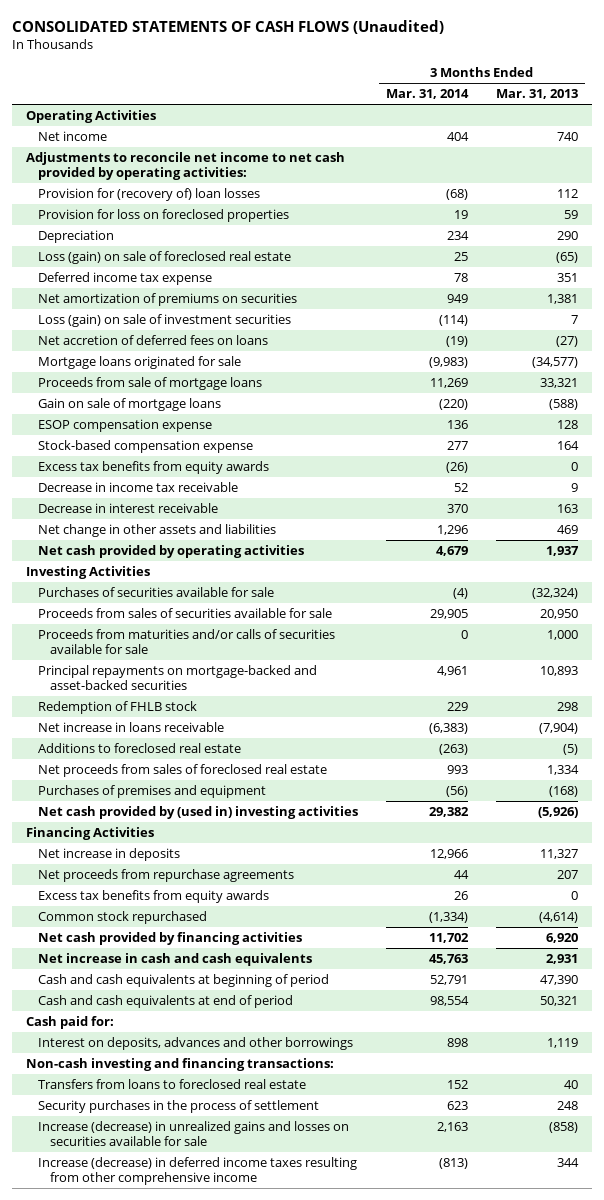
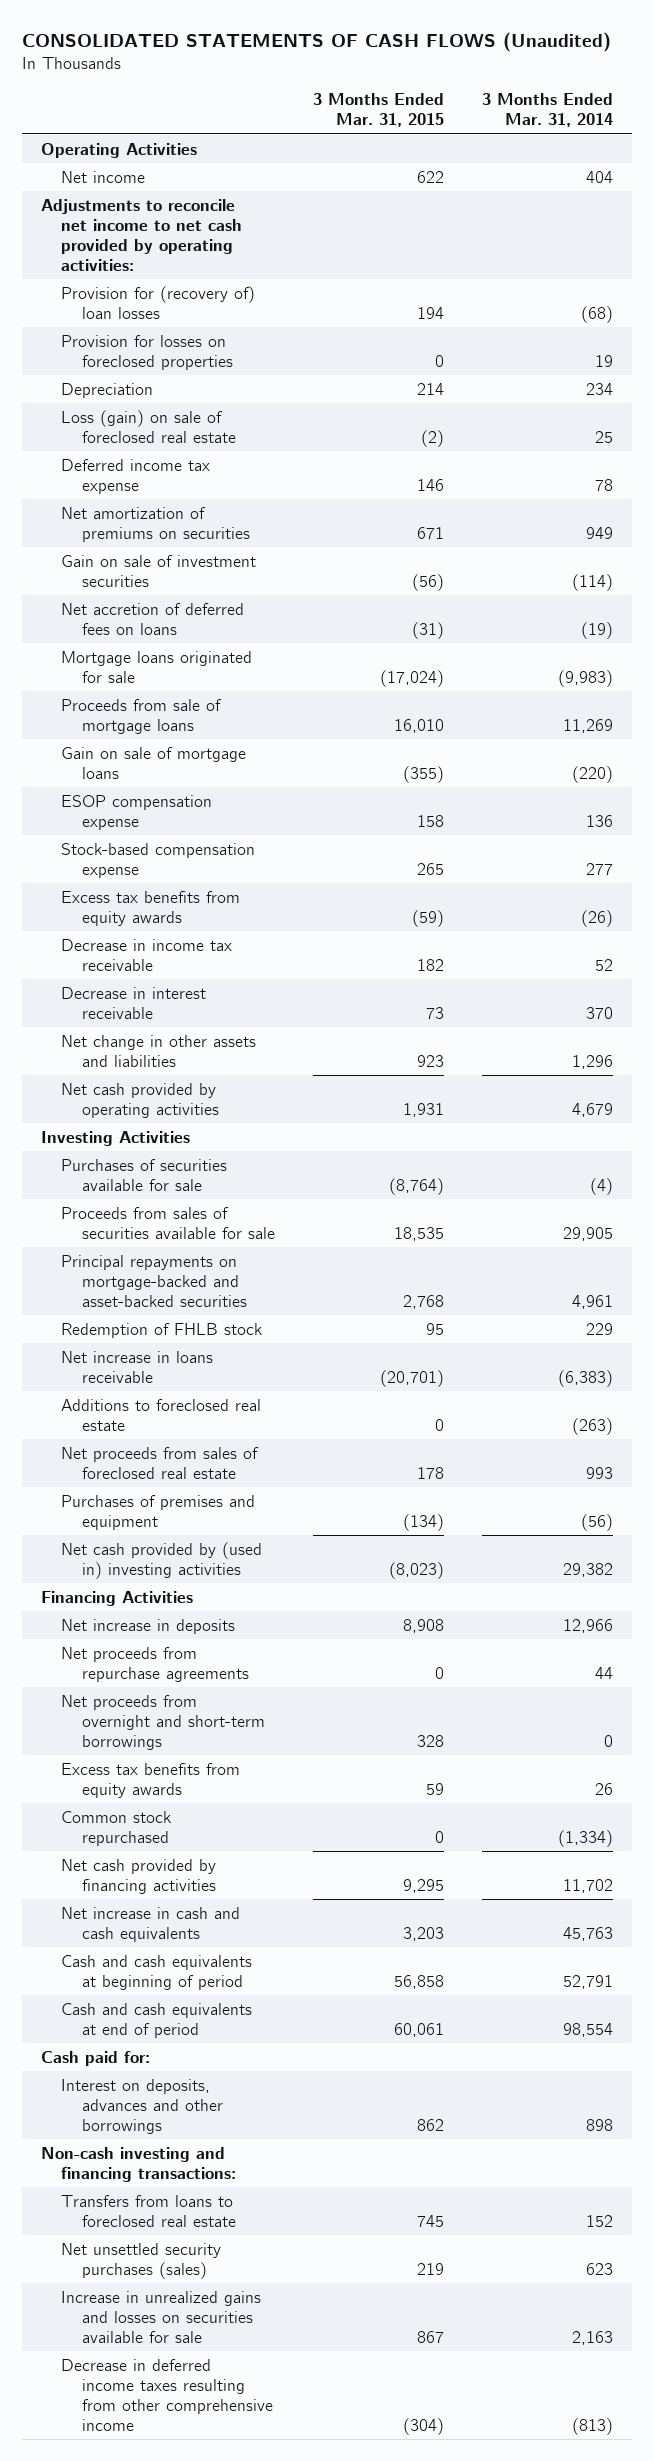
[496,89,579,100] Mar. 31, 2013 -> none
none -> [313,93,445,128] 3 Months Ended Mar. 31, 2015
[37,209,289,223] Provision for loss on foreclosed properties -> [61,334,234,370] Provision for losses on foreclosed properties
[37,314,291,328] Loss (gain) on sale of investment securities -> [61,554,257,587] Gain on sale of investment securities
[37,629,335,655] Proceeds from maturities and/or calls of securities available for sale -> none
none -> [61,1694,266,1750] Net proceeds from overnight and short-term borrowings
[37,1100,319,1114] Security purchases in the process of settlement -> [61,2242,222,2279] Net unsettled security purchases (sales)
[37,1121,349,1147] Increase (decrease) in unrealized gains and losses on securities available for sale -> [61,2290,262,2343] Increase in unrealized gains and losses on securities available for sale
[37,1157,357,1186] Increase (decrease) in deferred income taxes resulting from other comprehensive income -> [61,2358,274,2432] Decrease in deferred income taxes resulting from other comprehensive income

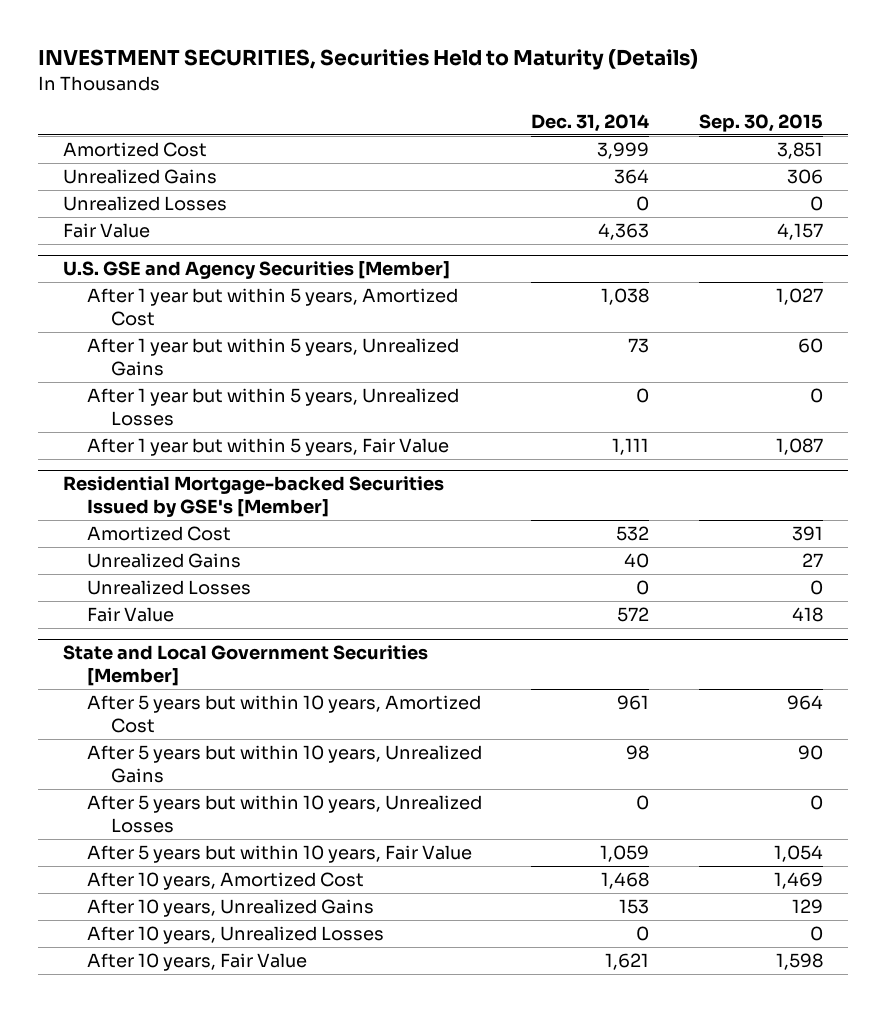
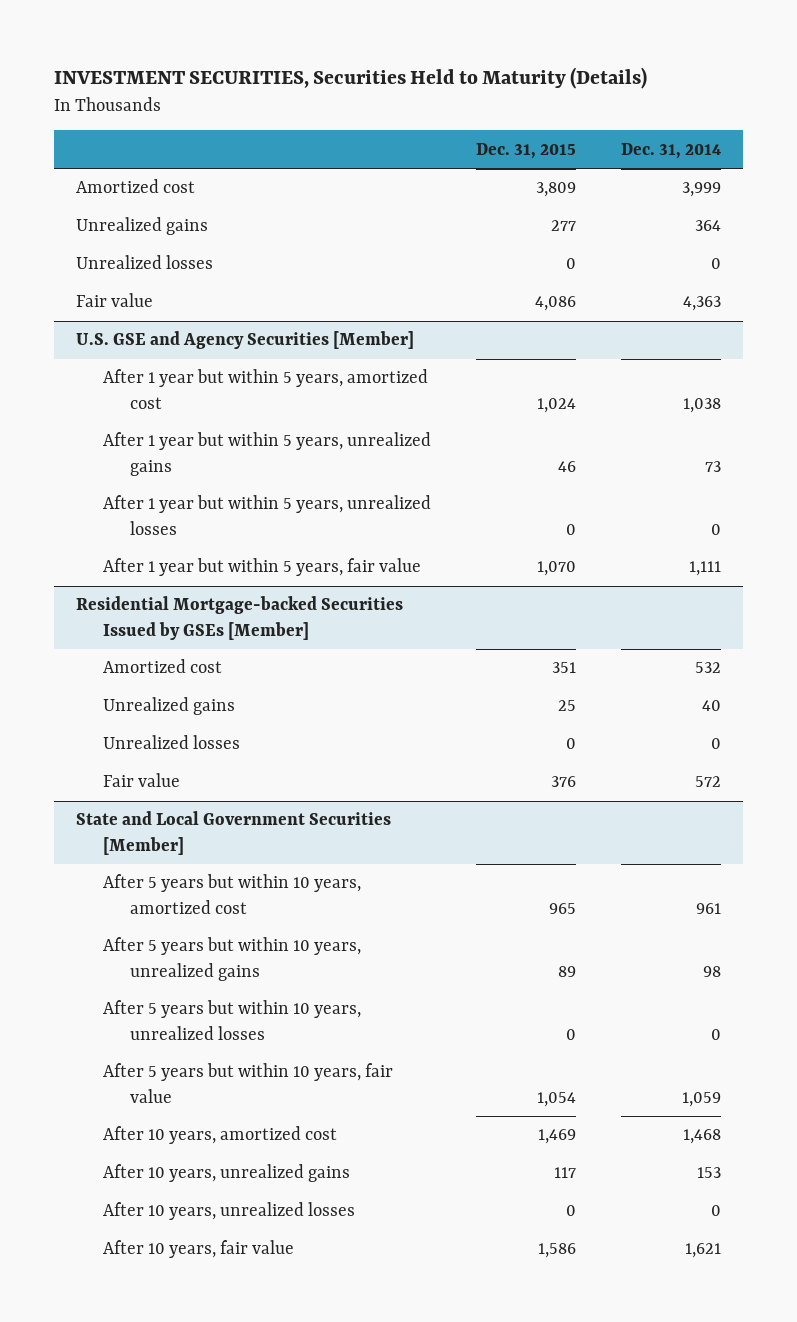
[699,113,824,132] Sep. 30, 2015 -> none
none -> [476,142,577,159] Dec. 31, 2015
[62,142,207,158] Amortized Cost -> [76,179,196,194] Amortized cost
[62,169,217,185] Unrealized Gains -> [76,217,209,236] Unrealized gains
[62,196,227,212] Unrealized Losses -> [76,255,214,270] Unrealized losses
[62,223,150,239] Fair Value -> [76,293,154,308] Fair value
[86,288,458,326] After 1 year but within 5 years, Amortized Cost -> [103,369,429,409] After 1 year but within 5 years, amortized cost
[86,338,459,376] After 1 year but within 5 years, Unrealized Gains -> [103,432,432,476] After 1 year but within 5 years, unrealized gains
[86,388,459,426] After 1 year but within 5 years, Unrealized Losses -> [103,495,432,535] After 1 year but within 5 years, unrealized losses
[86,438,449,457] After 1 year but within 5 years, Fair Value -> [103,558,422,577] After 1 year but within 5 years, fair value
[62,476,444,517] Residential Mortgage-backed Securities Issued by GSE's [Member] -> [76,596,404,640] Residential Mortgage-backed Securities Issued by GSEs [Member]
[86,526,231,542] Amortized Cost -> [103,659,223,674] Amortized cost
[86,553,241,569] Unrealized Gains -> [103,697,236,716] Unrealized gains
[86,580,251,596] Unrealized Losses -> [103,735,241,750] Unrealized losses
[86,607,174,623] Fair Value -> [103,773,181,788] Fair value
[86,695,481,733] After 5 years but within 10 years, Amortized Cost -> [103,874,362,914] After 5 years but within 10 years, amortized cost
[86,745,482,783] After 5 years but within 10 years, Unrealized Gains -> [103,937,362,981] After 5 years but within 10 years, unrealized gains
[86,795,482,833] After 5 years but within 10 years, Unrealized Losses -> [103,1000,362,1040] After 5 years but within 10 years, unrealized losses
[86,845,472,864] After 5 years but within 10 years, Fair Value -> [103,1063,394,1103] After 5 years but within 10 years, fair value
[86,872,364,891] After 10 years, Amortized Cost -> [103,1126,338,1145] After 10 years, amortized cost
[86,899,374,918] After 10 years, Unrealized Gains -> [103,1164,351,1183] After 10 years, unrealized gains
[86,926,384,945] After 10 years, Unrealized Losses -> [103,1202,356,1221] After 10 years, unrealized losses
[86,953,307,972] After 10 years, Fair Value -> [103,1240,295,1259] After 10 years, fair value

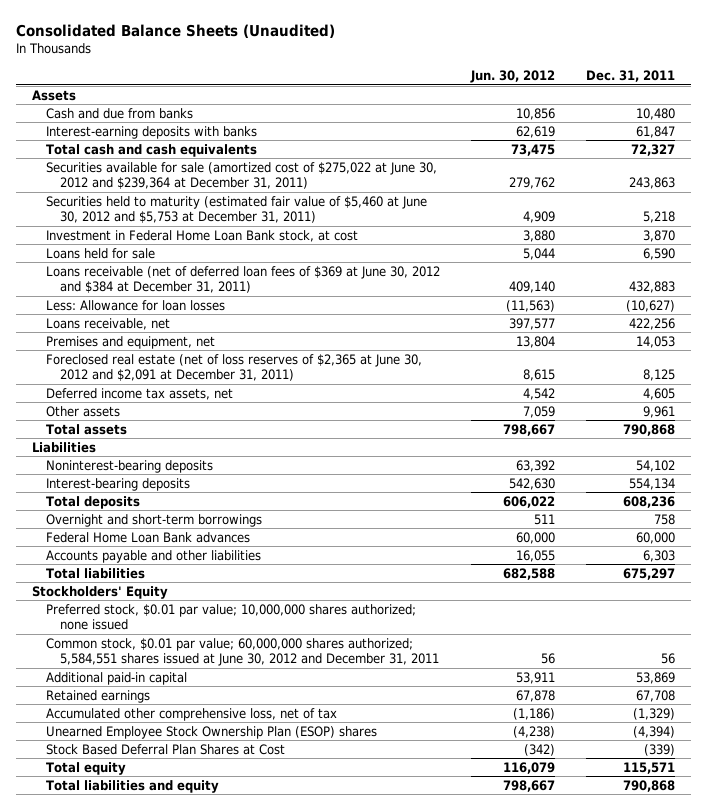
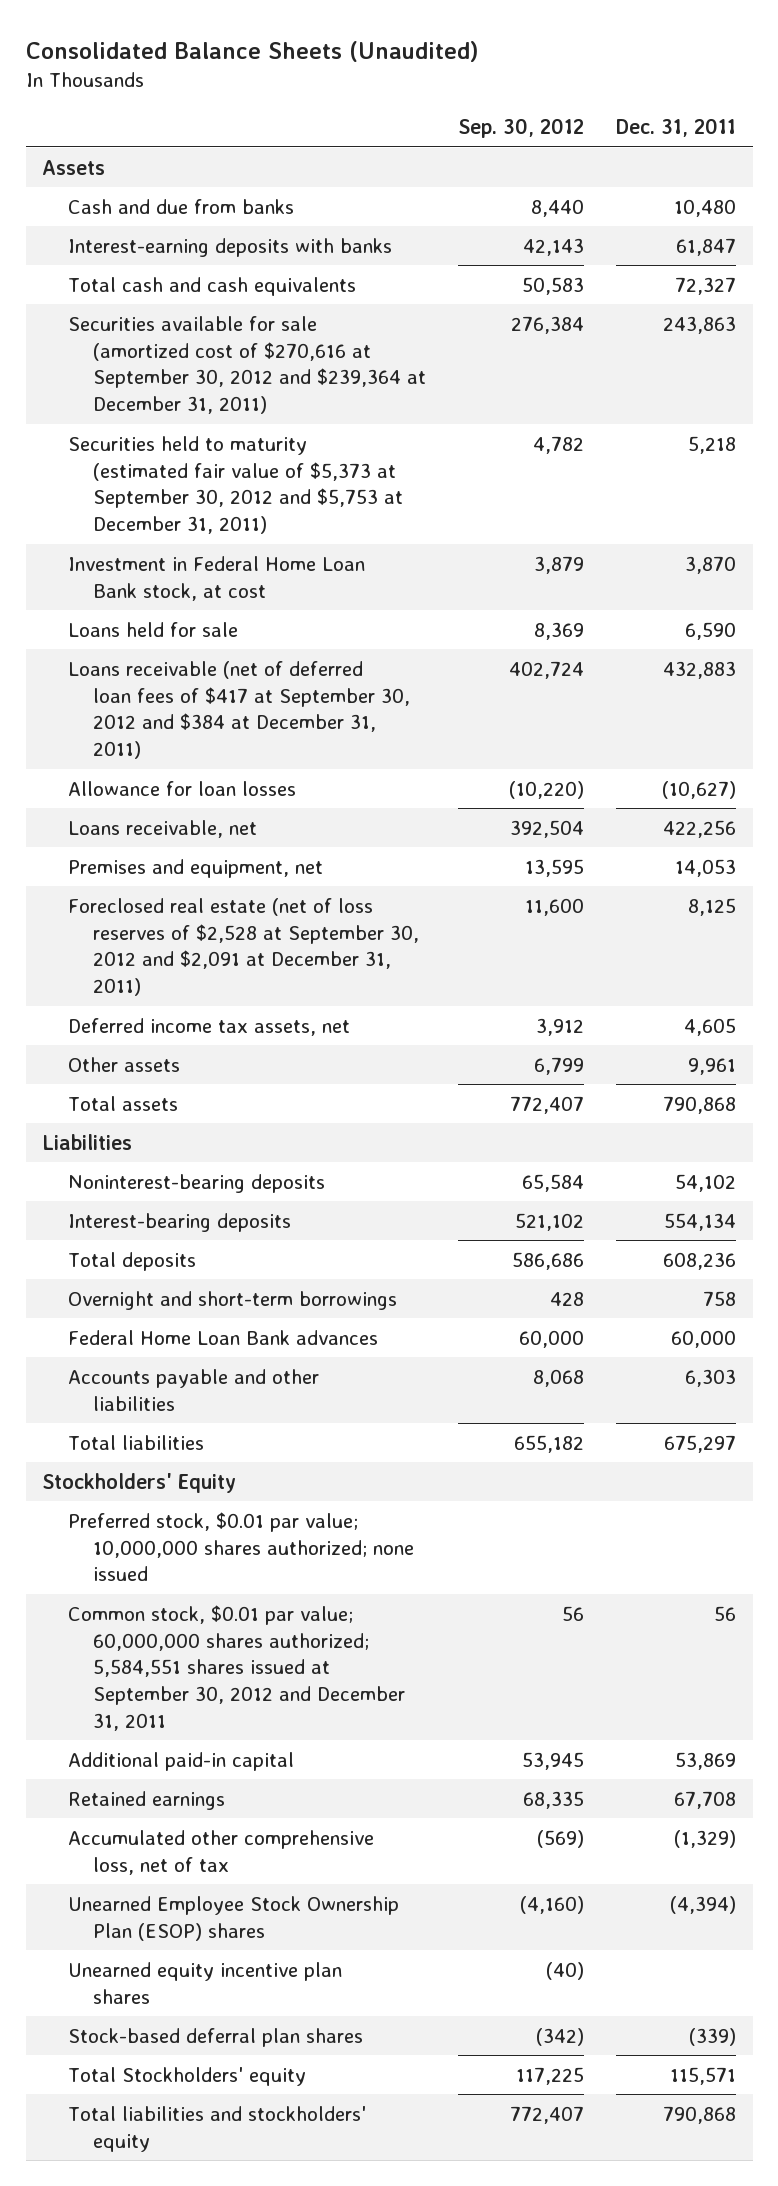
[469,70,555,84] Jun. 30, 2012 -> none
none -> [458,118,585,139] Sep. 30, 2012
[45,161,437,190] Securities available for sale (amortized cost of $275,022 at June 30, 2012 and $239,364 at December 31, 2011) -> [67,315,427,415] Securities available for sale (amortized cost of $270,616 at September 30, 2012 and $239,364 at December 31, 2011)
[45,195,427,224] Securities held to maturity (estimated fair value of $5,460 at June 30, 2012 and $5,753 at December 31, 2011) -> [67,435,404,535] Securities held to maturity (estimated fair value of $5,373 at September 30, 2012 and $5,753 at December 31, 2011)
[45,265,440,294] Loans receivable (net of deferred loan fees of $369 at June 30, 2012 and $384 at December 31, 2011) -> [67,660,411,760] Loans receivable (net of deferred loan fees of $417 at September 30, 2012 and $384 at December 31, 2011)
[45,299,225,311] Less: Allowance for loan losses -> [67,780,296,796] Allowance for loan losses
[45,353,422,382] Foreclosed real estate (net of loss reserves of $2,365 at June 30, 2012 and $2,091 at December 31, 2011) -> [67,897,420,997] Foreclosed real estate (net of loss reserves of $2,528 at September 30, 2012 and $2,091 at December 31, 2011)
[45,637,439,667] Common stock, $0.01 par value; 60,000,000 shares authorized; 5,584,551 shares issued at June 30, 2012 and December 31, 2011 -> [67,1604,406,1732] Common stock, $0.01 par value; 60,000,000 shares authorized; 5,584,551 shares issued at September 30, 2012 and December 31, 2011
none -> [67,1961,342,2004] Unearned equity incentive plan shares
[45,743,285,755] Stock Based Deferral Plan Shares at Cost -> [67,2027,363,2047] Stock-based deferral plan shares
[45,761,126,775] Total equity -> [67,2066,306,2086] Total Stockholders' equity
[45,779,219,793] Total liabilities and equity -> [67,2105,366,2152] Total liabilities and stockholders' equity

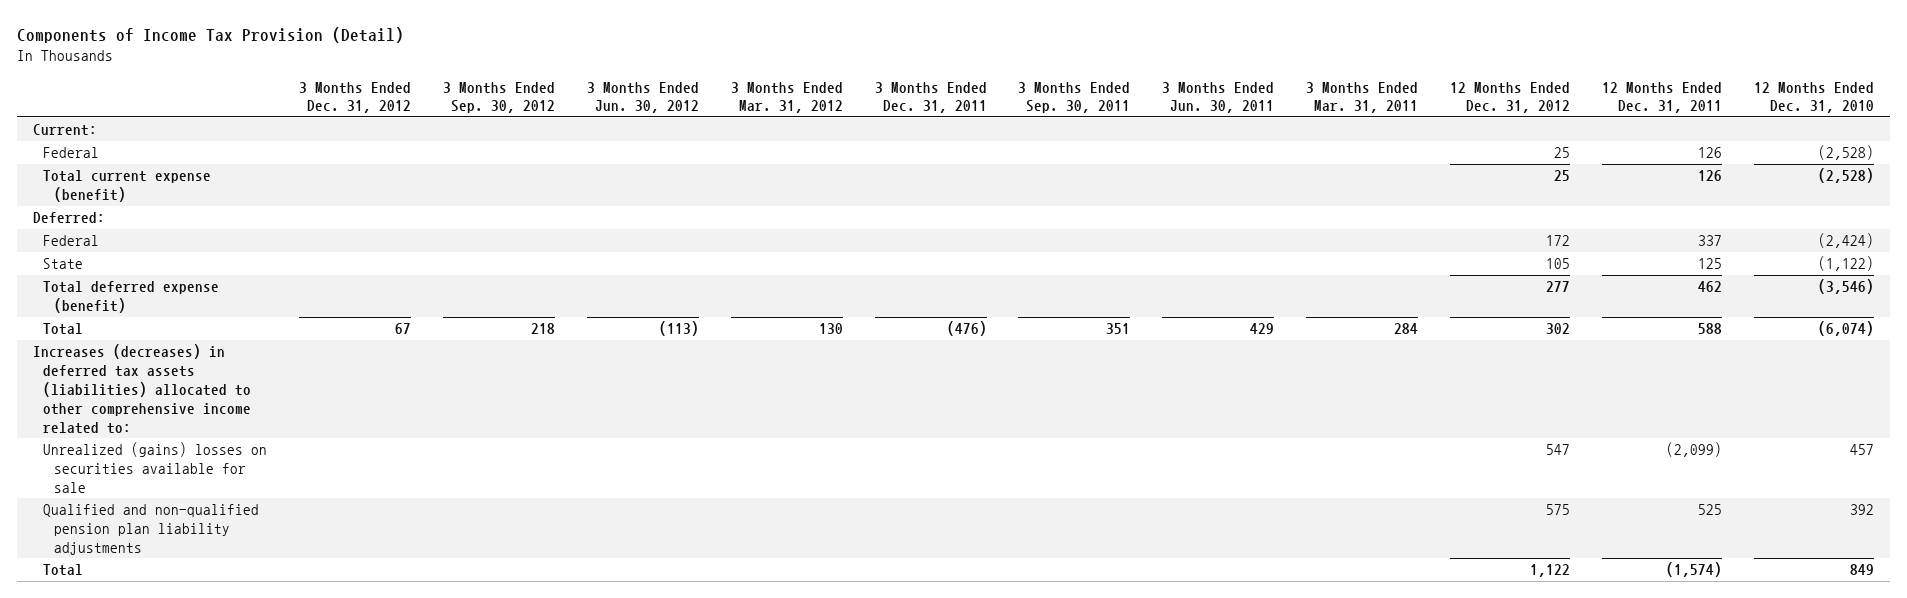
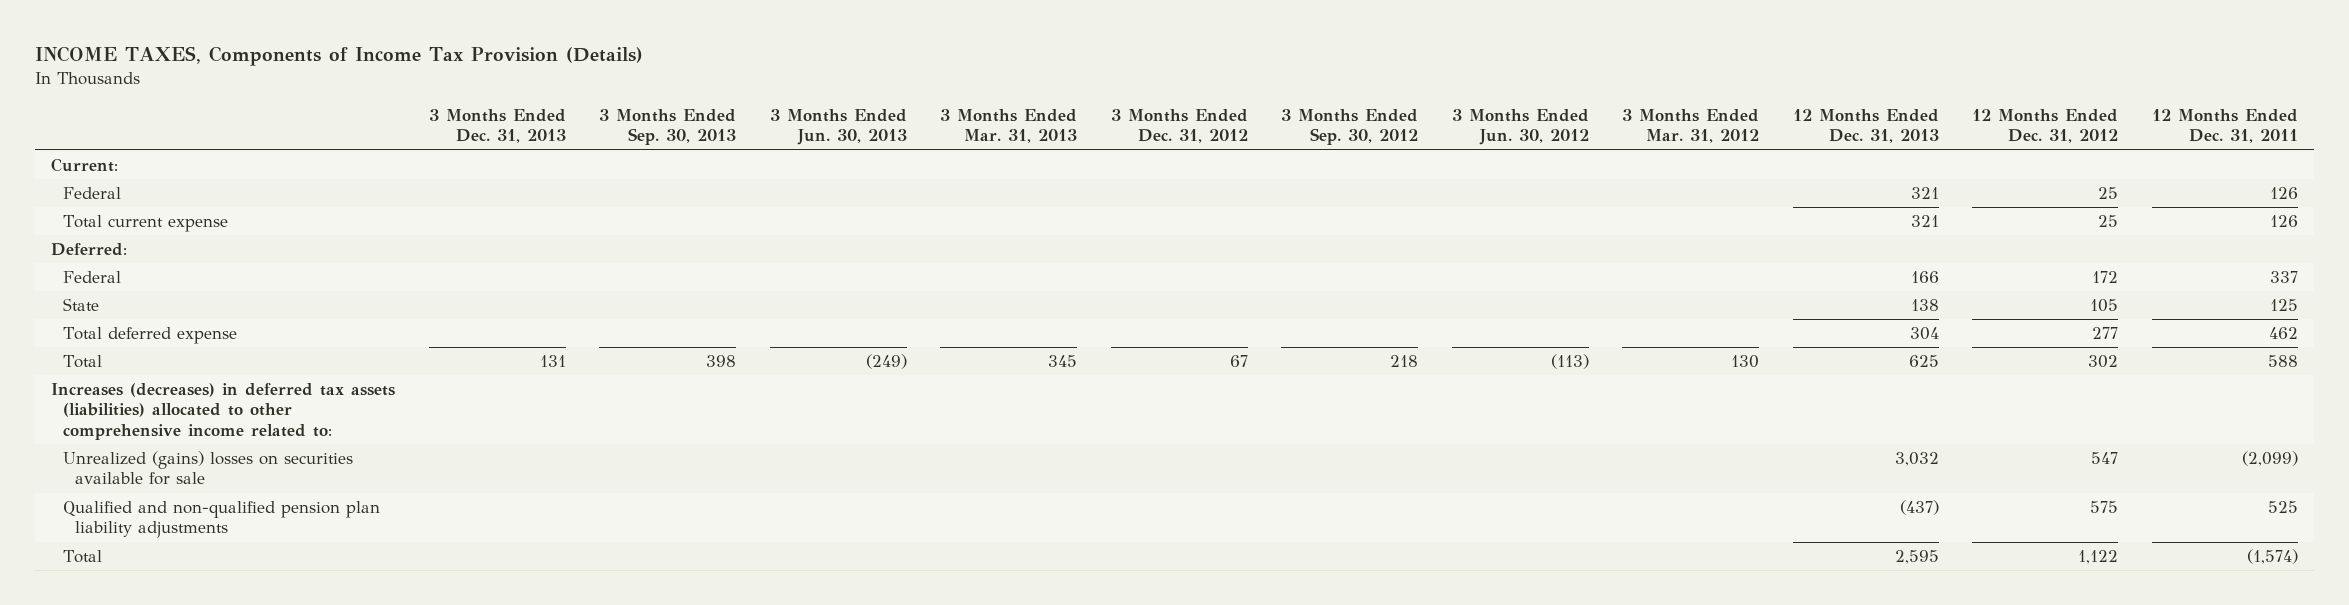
[16,27,404,44] Components of Income Tax Provision (Detail) -> [34,45,643,66] INCOME TAXES, Components of Income Tax Provision (Details)
[874,81,987,114] 3 Months Ended Dec. 31, 2011 -> none
[1018,81,1131,114] 3 Months Ended Sep. 30, 2011 -> none
[1162,81,1275,114] 3 Months Ended Jun. 30, 2011 -> none
[1306,81,1419,114] 3 Months Ended Mar. 31, 2011 -> none
[1753,81,1874,114] 12 Months Ended Dec. 31, 2010 -> none
none -> [428,108,566,144] 3 Months Ended Dec. 31, 2013
none -> [599,108,737,146] 3 Months Ended Sep. 30, 2013
none -> [769,108,907,146] 3 Months Ended Jun. 30, 2013
none -> [940,108,1078,144] 3 Months Ended Mar. 31, 2013
none -> [1792,108,1939,144] 12 Months Ended Dec. 31, 2013
[43,170,212,203] Total current expense (benefit) -> [63,214,229,232] Total current expense
[43,281,220,314] Total deferred expense (benefit) -> [63,326,238,344] Total deferred expense

